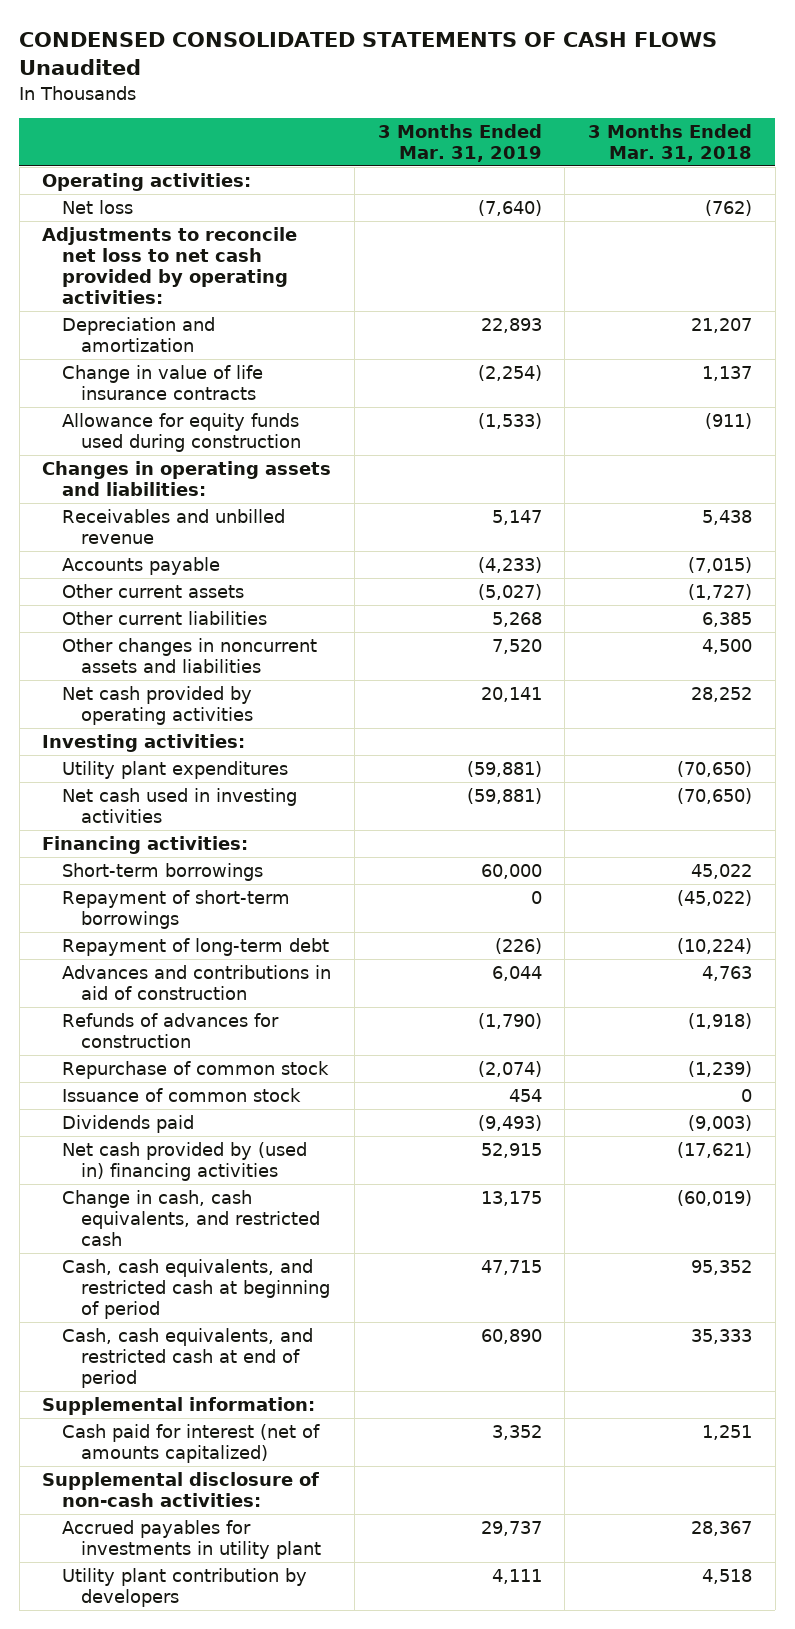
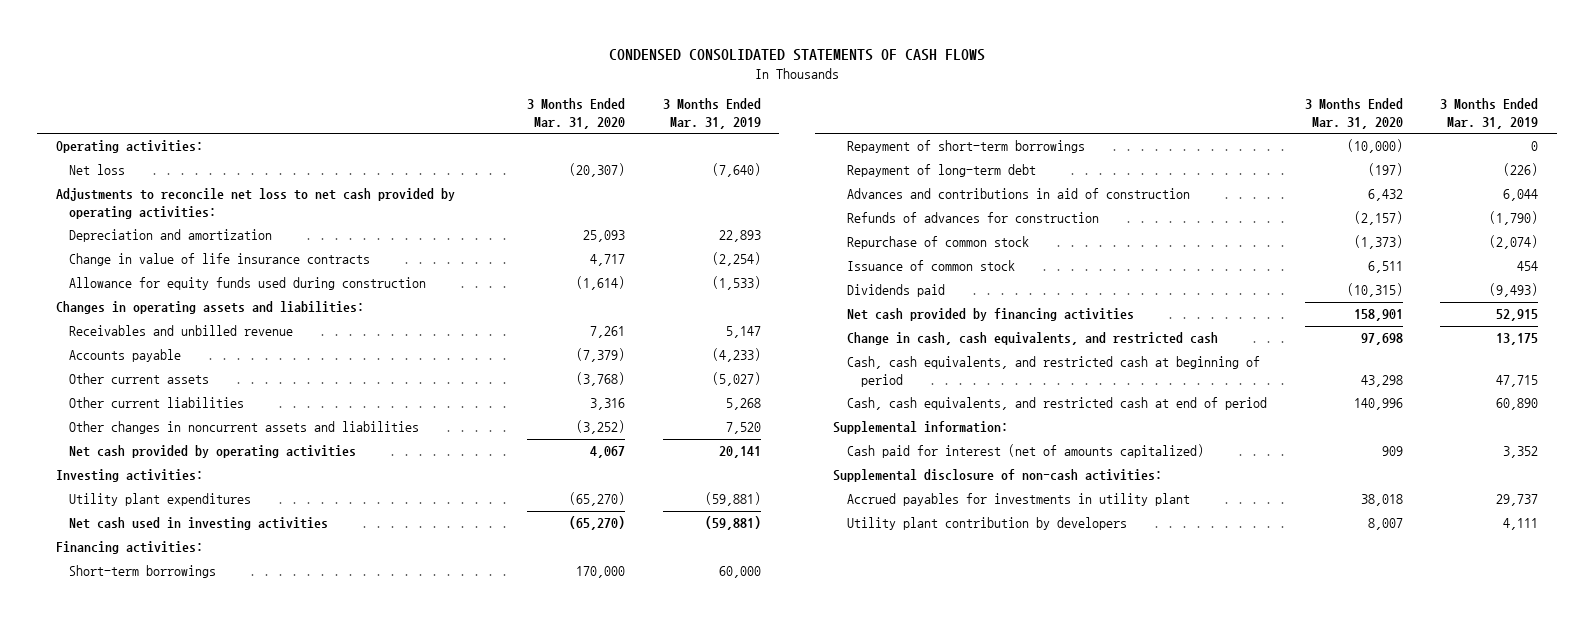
[19,32,718,76] CONDENSED CONSOLIDATED STATEMENTS OF CASH FLOWS Unaudited -> [608,49,985,62] CONDENSED CONSOLIDATED STATEMENTS OF CASH FLOWS
[588,123,753,162] 3 Months Ended Mar. 31, 2018 -> none
none -> [527,98,626,130] 3 Months Ended Mar. 31, 2020
[61,1142,307,1182] Net cash provided by (used in) financing activities -> [846,308,1134,322] Net cash provided by financing activities

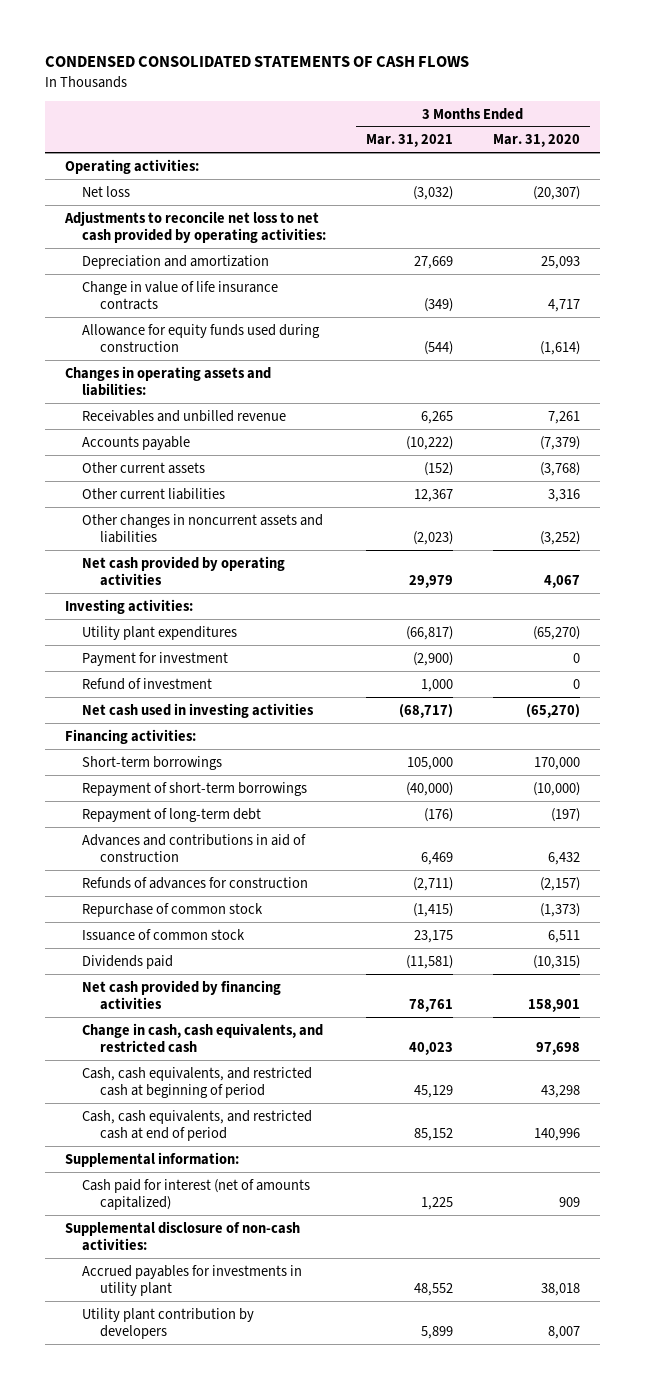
[662,98,761,130] 3 Months Ended Mar. 31, 2019 -> none
none -> [366,134,454,148] Mar. 31, 2021
none -> [82,651,229,666] Payment for investment
none -> [82,677,213,690] Refund of investment

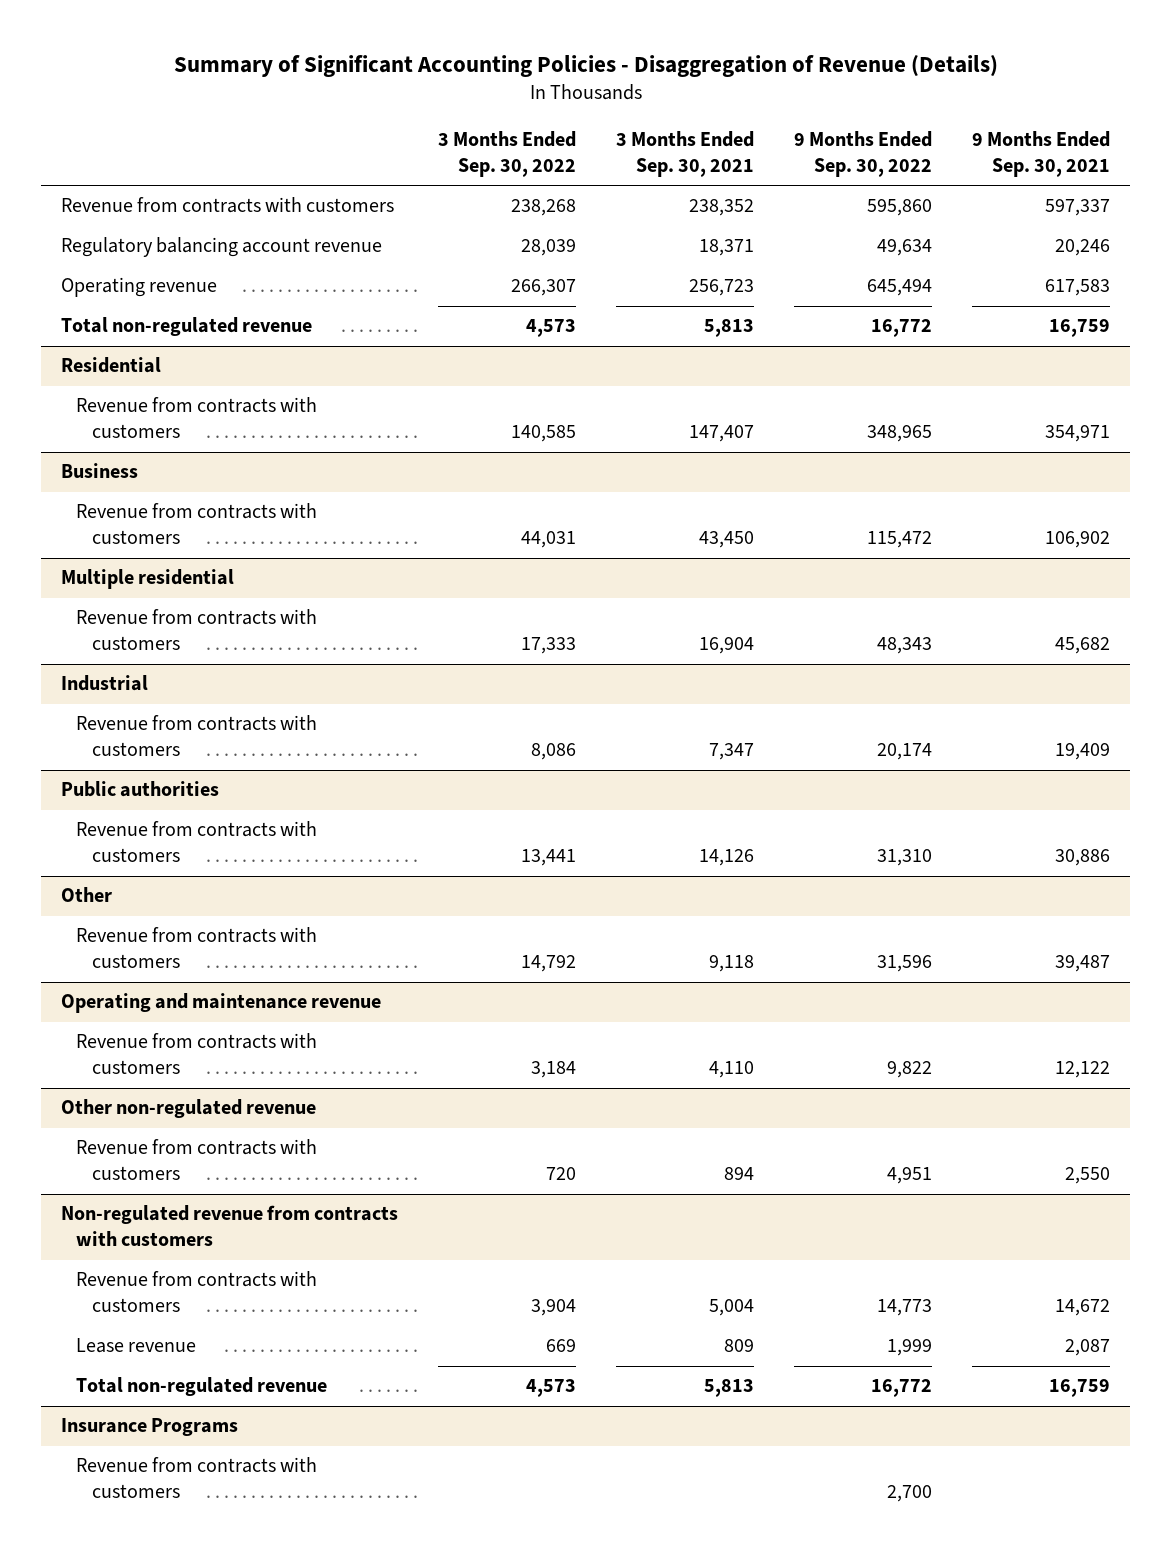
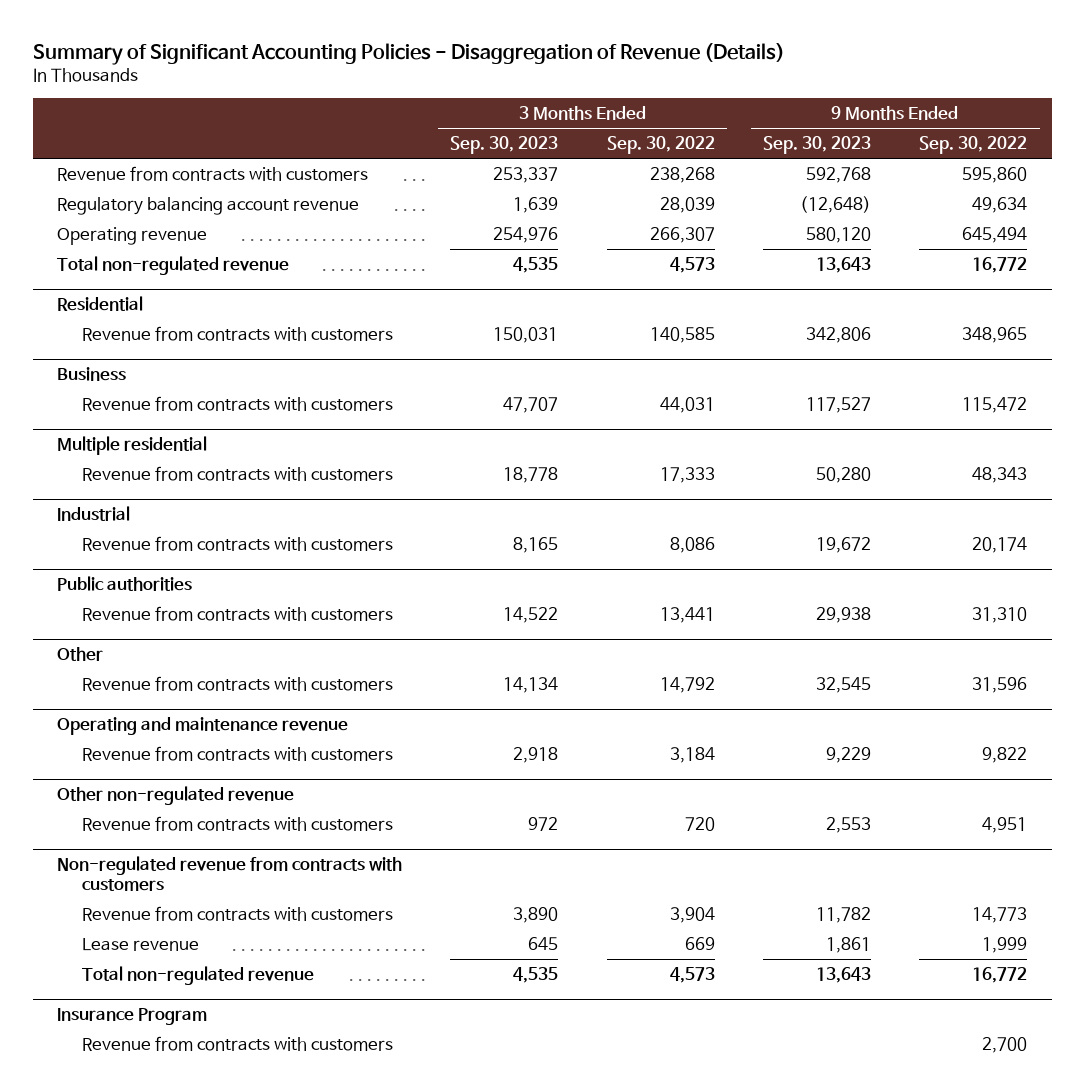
[616,130,755,177] 3 Months Ended Sep. 30, 2021 -> none
[972,130,1111,177] 9 Months Ended Sep. 30, 2021 -> none
none -> [450,136,559,155] Sep. 30, 2023
none -> [763,136,872,155] Sep. 30, 2023
[61,1418,239,1437] Insurance Programs -> [56,1008,207,1026] Insurance Program

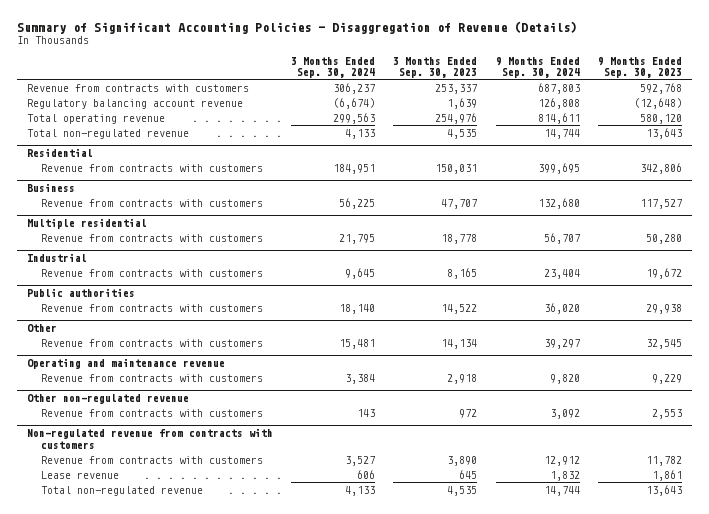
[606,136,715,155] Sep. 30, 2022 -> none
[919,136,1028,155] Sep. 30, 2022 -> none
none -> [291,56,376,78] 3 Months Ended Sep. 30, 2024
none -> [495,56,580,78] 9 Months Ended Sep. 30, 2024
[56,227,207,246] Operating revenue -> [26,113,165,124] Total operating revenue
[56,1008,207,1026] Insurance Program -> none
[82,1036,394,1052] Revenue from contracts with customers -> none

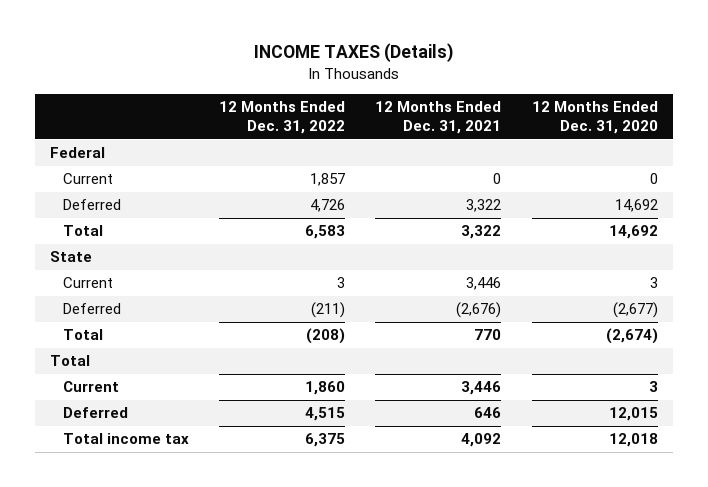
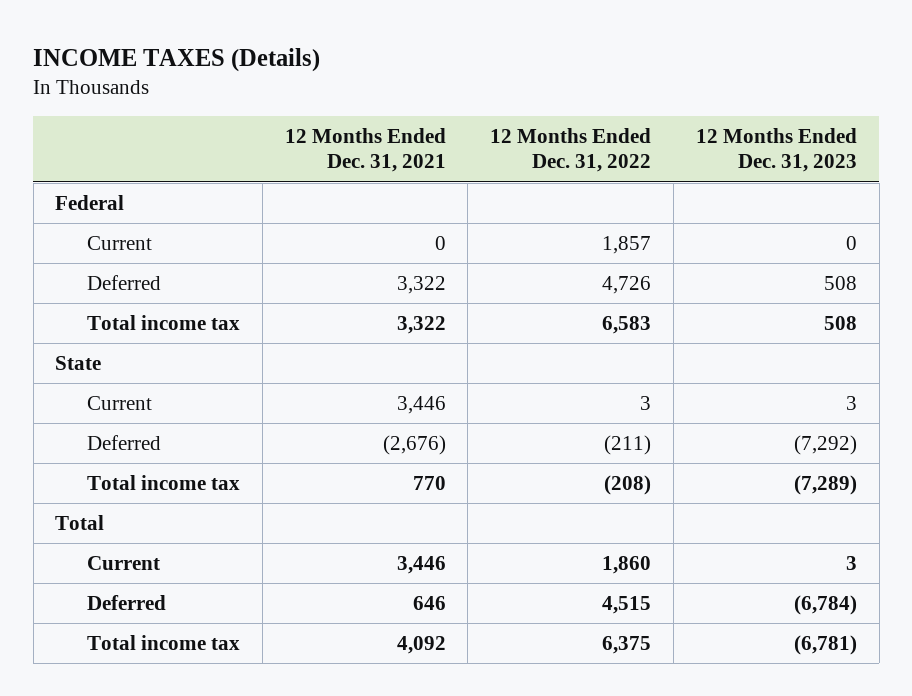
[531,101,658,135] 12 Months Ended Dec. 31, 2020 -> none
none -> [695,127,857,173] 12 Months Ended Dec. 31, 2023
[62,225,103,237] Total -> [87,315,241,331] Total income tax
[62,329,103,341] Total -> [87,475,241,491] Total income tax

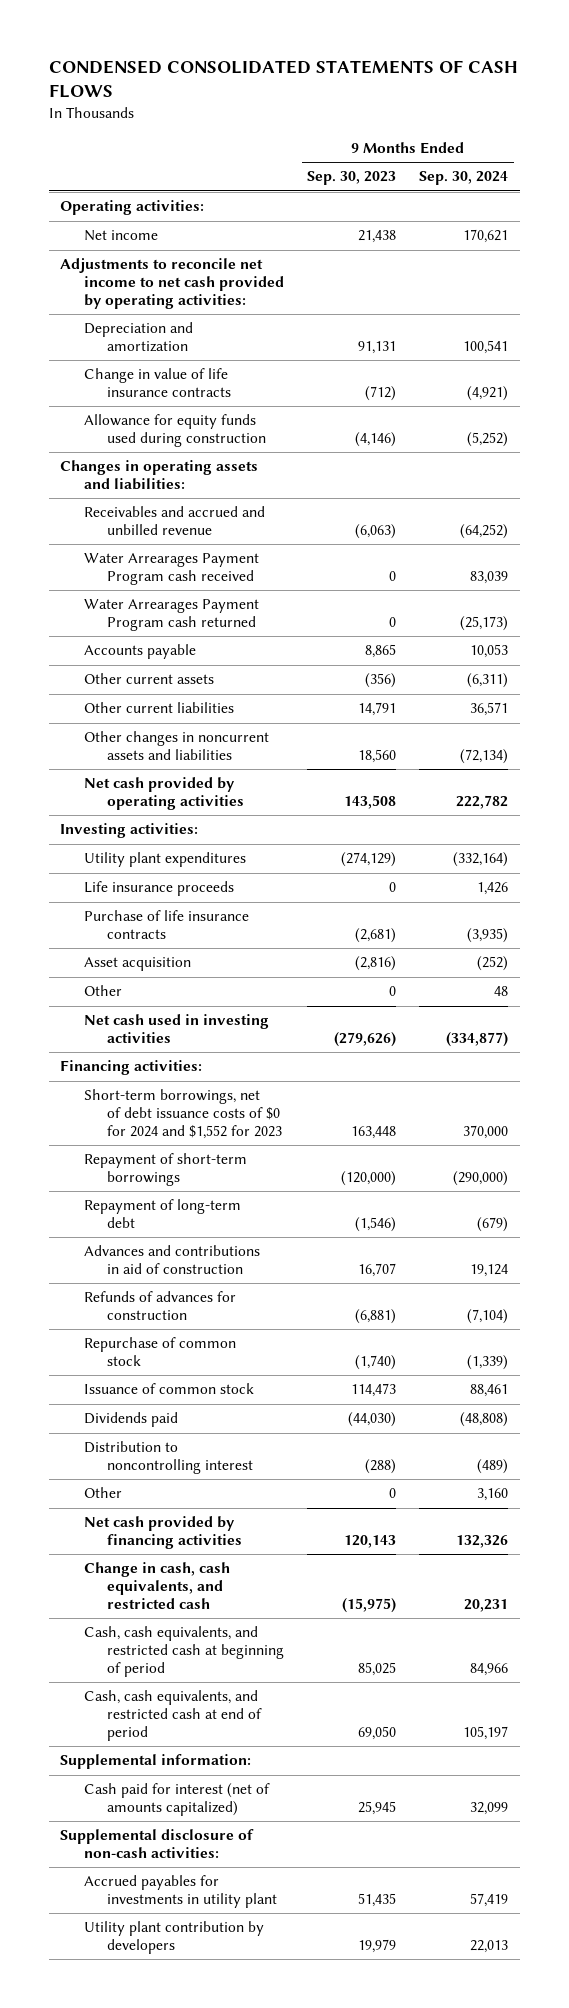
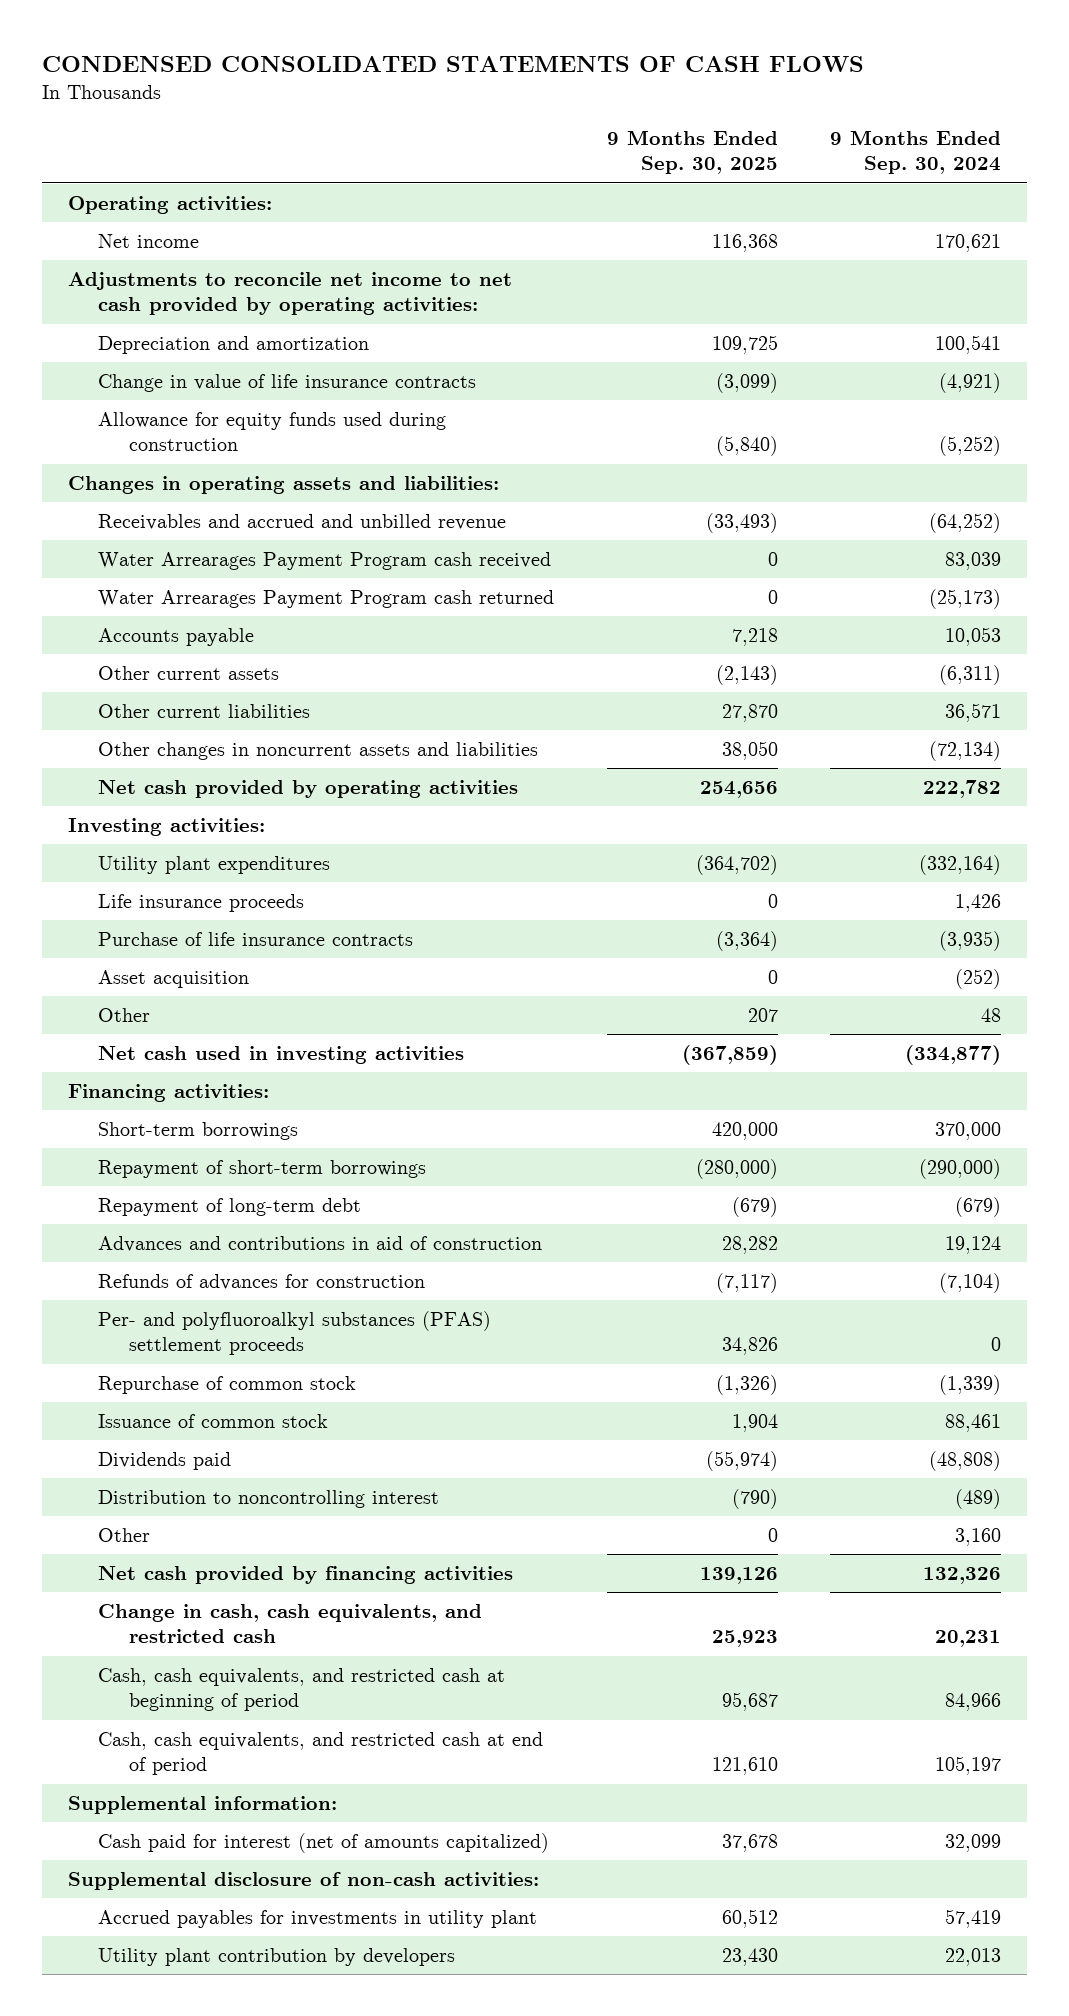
[307,171,397,186] Sep. 30, 2023 -> none
none -> [606,129,778,175] 9 Months Ended Sep. 30, 2025
[83,1089,283,1140] Short-term borrowings, net of debt issuance costs of $0 for 2024 and $1,552 for 2023 -> [98,1121,299,1140] Short-term borrowings
none -> [98,1310,492,1356] Per- and polyfluoroalkyl substances (PFAS) settlement proceeds

